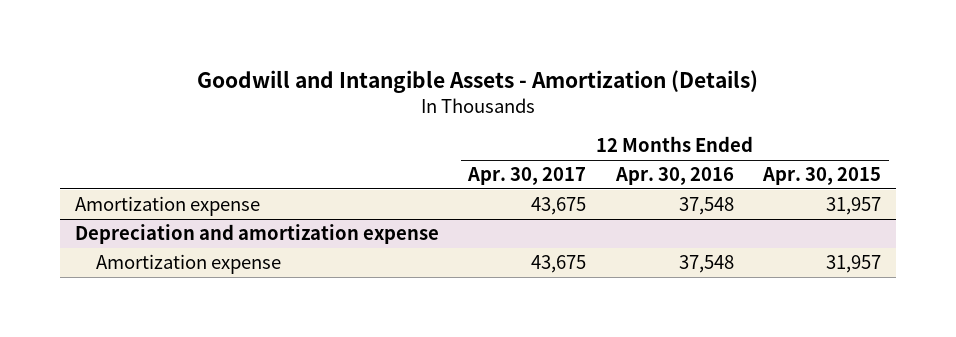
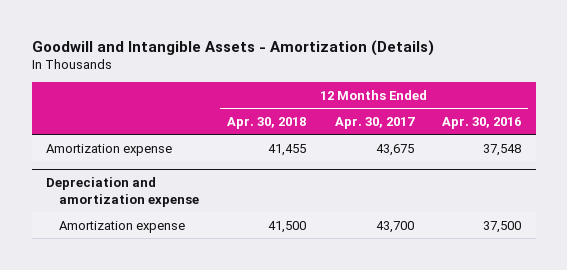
[762,167,882,186] Apr. 30, 2015 -> none
none -> [227,116,307,129] Apr. 30, 2018
[531,255,587,274] 43,675 -> [375,220,414,233] 43,700
[678,255,734,274] 37,548 -> [483,220,522,233] 37,500

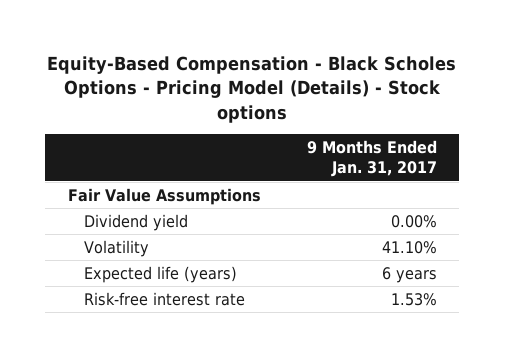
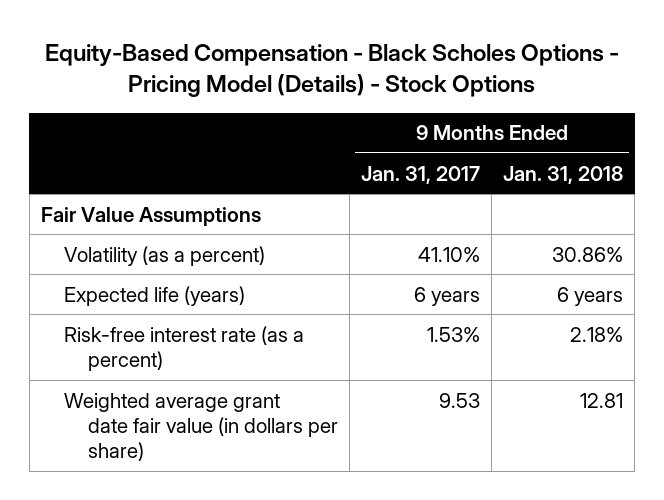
[47,55,457,123] Equity-Based Compensation - Black Scholes Options - Pricing Model (Details) - Stock options -> [44,43,619,98] Equity-Based Compensation - Black Scholes Options - Pricing Model (Details) - Stock Options
none -> [503,165,624,184] Jan. 31, 2018
[83,213,188,231] Dividend yield -> none
[83,239,149,257] Volatility -> [64,245,266,266] Volatility (as a percent)
[83,291,245,306] Risk-free interest rate -> [64,325,305,372] Risk-free interest rate (as a percent)
none -> [64,392,338,462] Weighted average grant date fair value (in dollars per share)

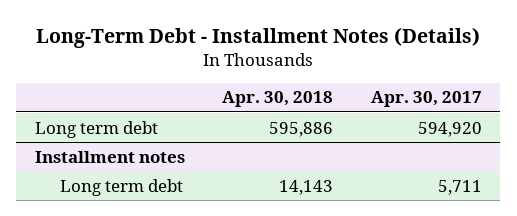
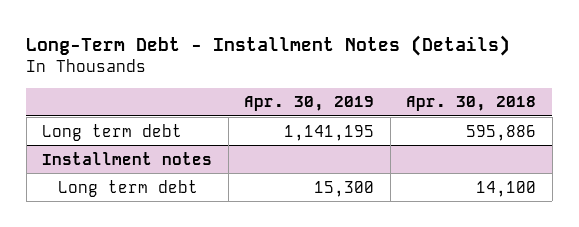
[370,91,482,108] Apr. 30, 2017 -> none
none -> [244,96,375,112] Apr. 30, 2019
[279,179,334,195] 14,143 -> [476,180,537,197] 14,100

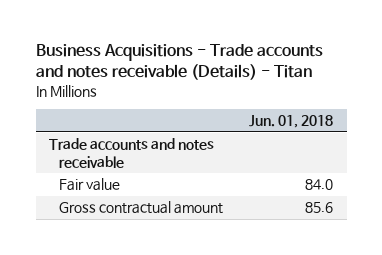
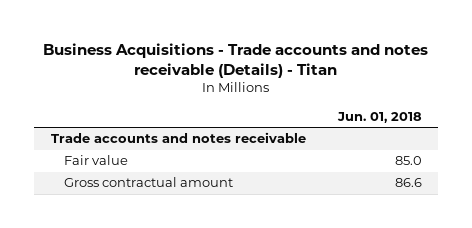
[305,179,334,191] 84.0 -> [394,156,422,166] 85.0
[305,202,334,214] 85.6 -> [394,178,422,188] 86.6

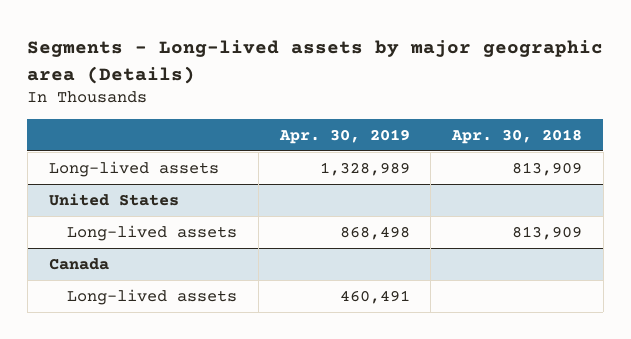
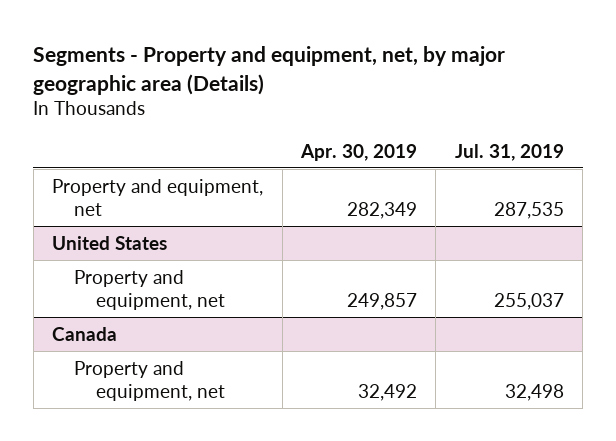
[27,40,604,84] Segments - Long-lived assets by major geographic area (Details) -> [33,45,506,95] Segments - Property and equipment, net, by major geographic area (Details)
[451,128,583,144] Apr. 30, 2018 -> none
none -> [454,143,564,161] Jul. 31, 2019
[48,160,219,177] Long-lived assets -> none
none -> [52,178,264,216] Property and equipment, net
[67,224,238,241] Long-lived assets -> none
none -> [74,269,226,310] Property and equipment, net
[67,288,238,305] Long-lived assets -> none
none -> [74,360,226,401] Property and equipment, net

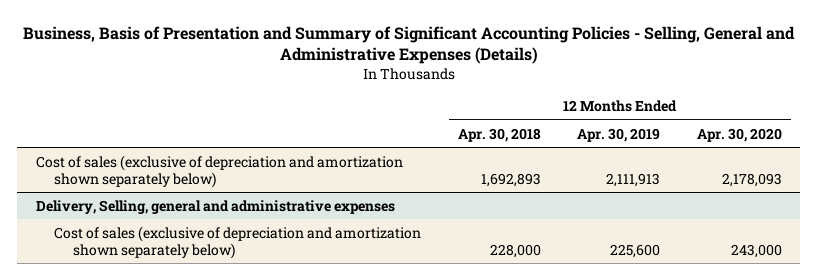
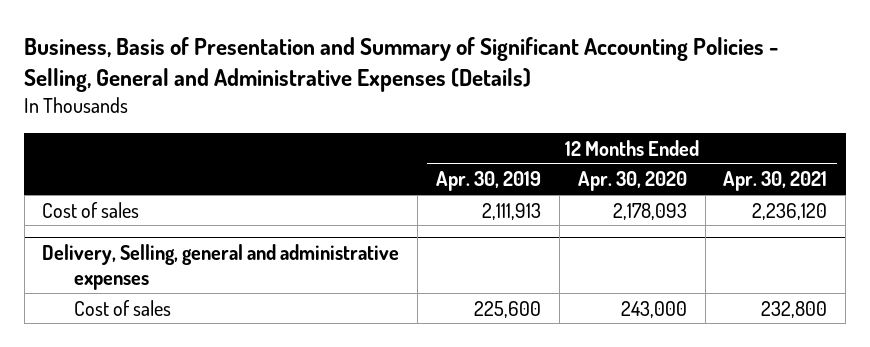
[457,127,541,142] Apr. 30, 2018 -> none
none -> [723,171,828,192] Apr. 30, 2021
[35,154,403,188] Cost of sales (exclusive of depreciation and amortization shown separately below) -> [42,201,140,218] Cost of sales
[54,225,422,259] Cost of sales (exclusive of depreciation and amortization shown separately below) -> [74,299,172,316] Cost of sales

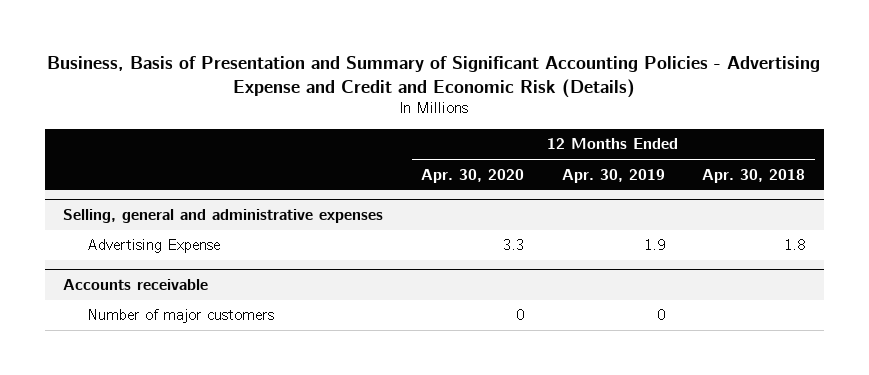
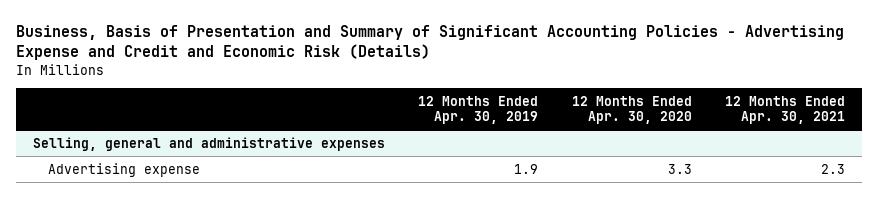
[702,168,806,183] Apr. 30, 2018 -> none
none -> [725,95,846,125] 12 Months Ended Apr. 30, 2021
[63,278,209,290] Accounts receivable -> none
[86,309,274,324] Number of major customers -> none
[86,239,220,254] Advertising Expense -> [47,162,200,177] Advertising expense

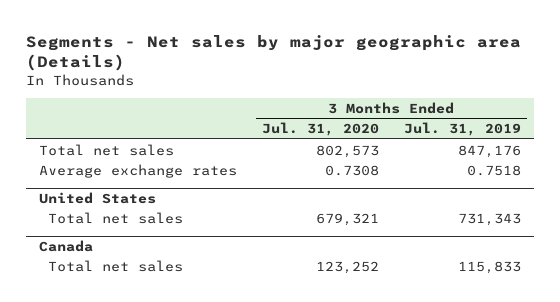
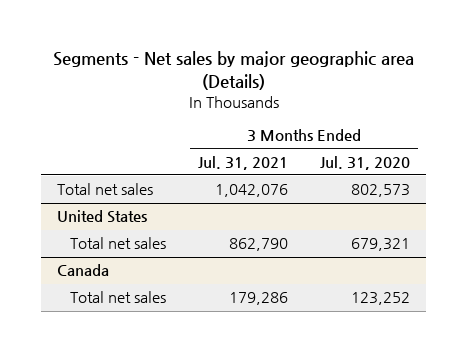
[404,122,522,137] Jul. 31, 2019 -> none
none -> [197,155,288,170] Jul. 31, 2021
[38,163,237,178] Average exchange rates -> none

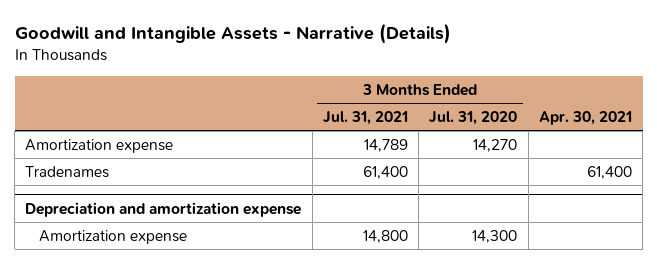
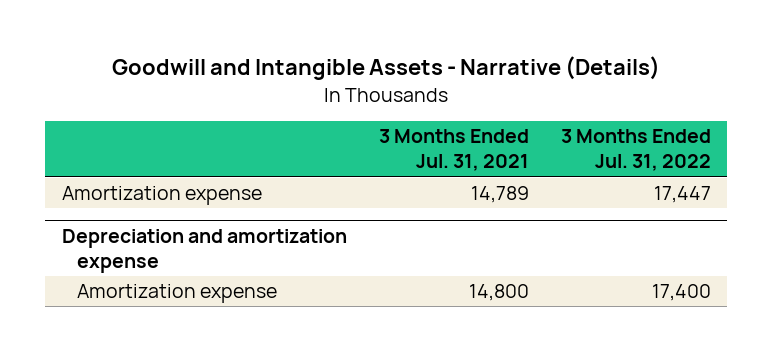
[429,111,518,126] Jul. 31, 2020 -> none
[538,111,632,126] Apr. 30, 2021 -> none
none -> [560,129,711,172] 3 Months Ended Jul. 31, 2022
[25,166,110,179] Tradenames -> none

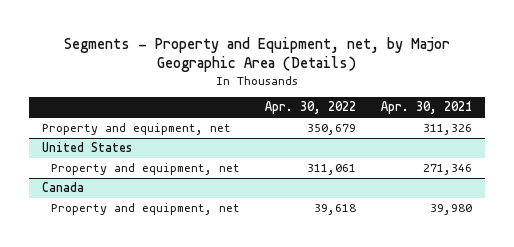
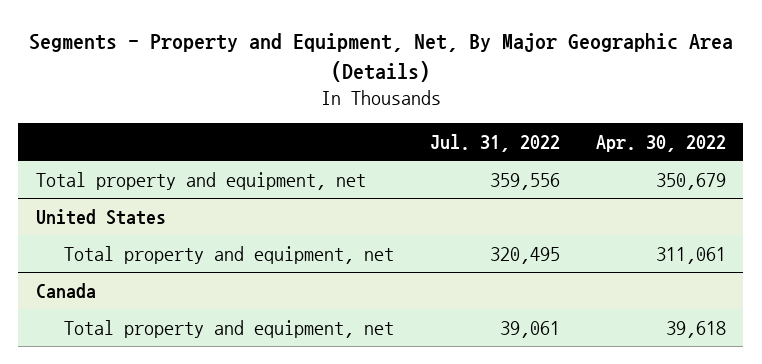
[64,36,451,73] Segments - Property and Equipment, net, by Major Geographic Area (Details) -> [28,33,733,83] Segments - Property and Equipment, Net, By Major Geographic Area (Details)
[381,101,473,115] Apr. 30, 2021 -> none
none -> [429,134,560,153] Jul. 31, 2022
[42,123,232,136] Property and equipment, net -> [36,171,367,190] Total property and equipment, net
[50,163,240,176] Property and equipment, net -> [63,245,394,264] Total property and equipment, net
[50,203,240,216] Property and equipment, net -> [63,319,394,338] Total property and equipment, net

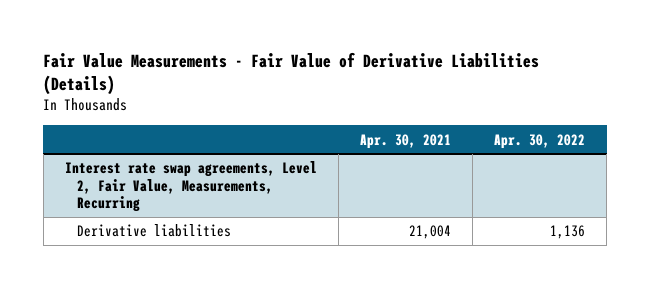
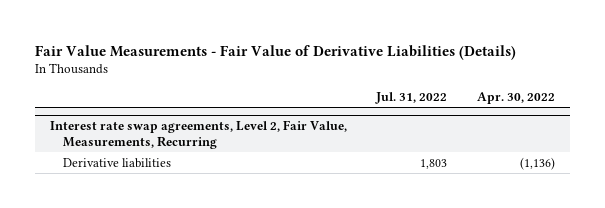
[359,133,451,149] Apr. 30, 2021 -> none
none -> [375,92,448,105] Jul. 31, 2022
[550,225,586,240] 1,136 -> [519,156,555,170] (1,136)

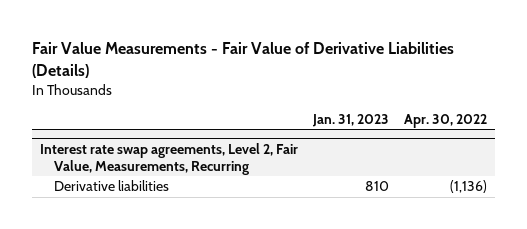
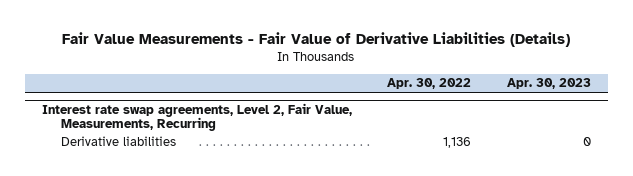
[312,114,390,128] Jan. 31, 2023 -> none
none -> [506,78,591,90] Apr. 30, 2023
[450,180,488,194] (1,136) -> [443,137,472,149] 1,136

